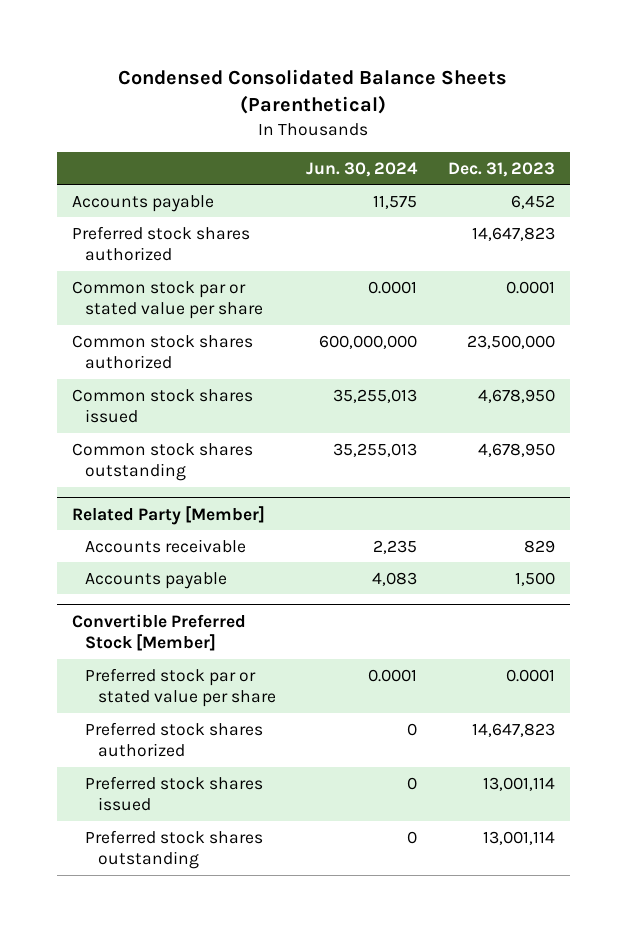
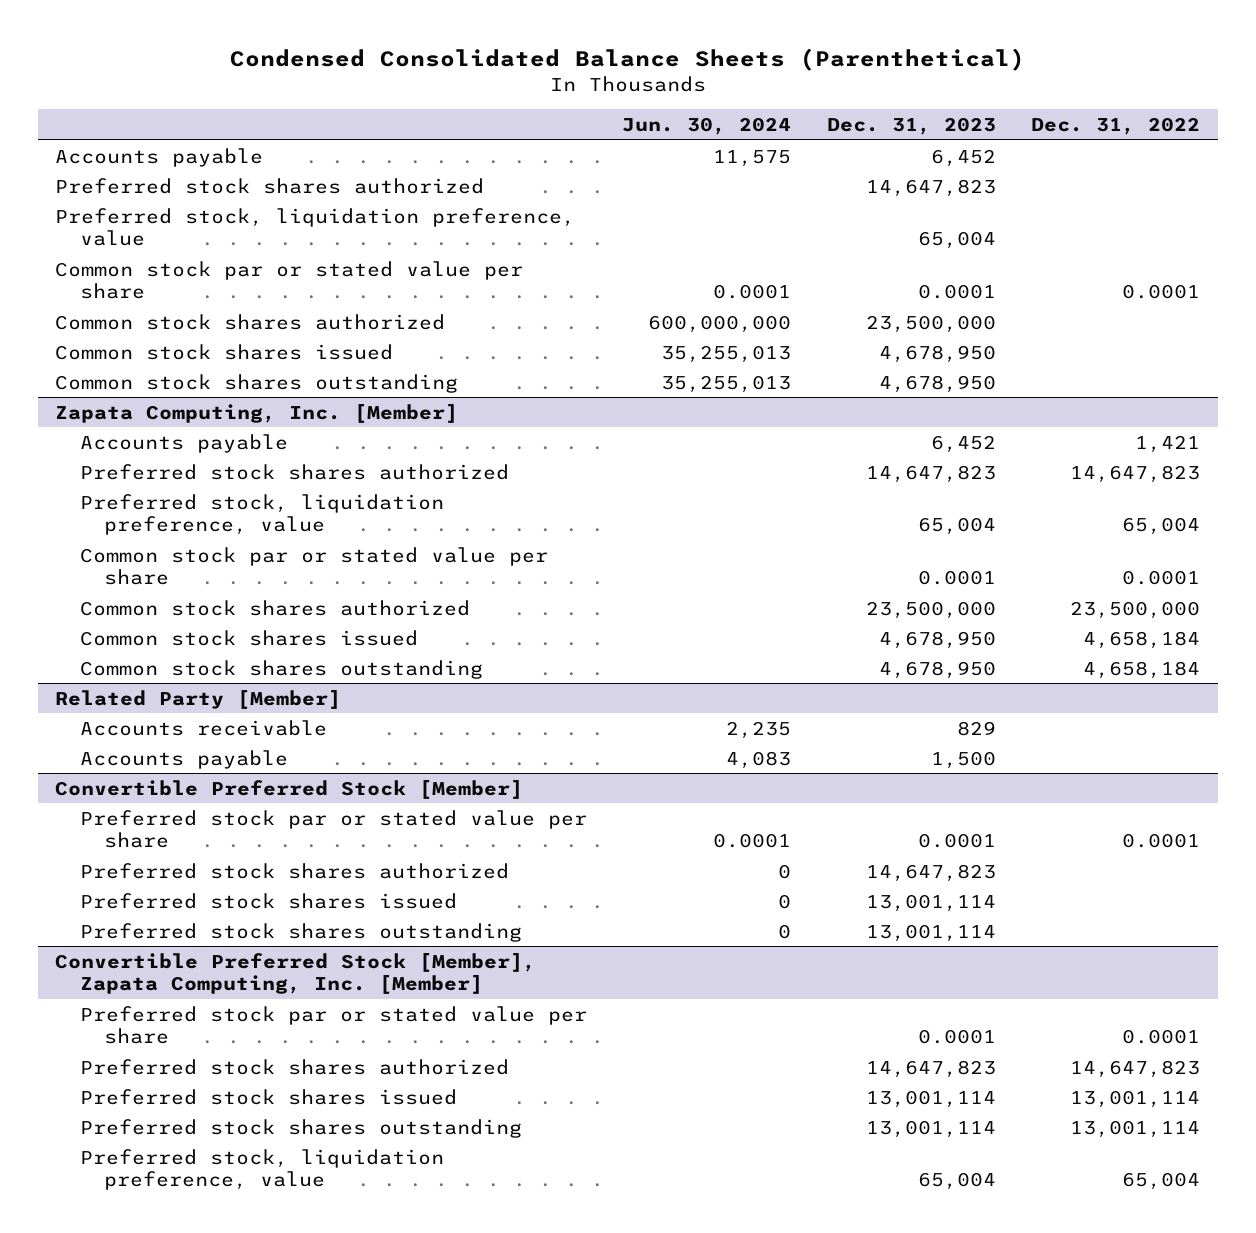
none -> [1031,116,1201,135] Dec. 31, 2022
none -> [55,207,576,247] Preferred stock, liquidation preference, value
none -> [55,403,459,423] Zapata Computing, Inc. [Member]
none -> [79,433,288,453] Accounts payable
none -> [79,463,509,480] Preferred stock shares authorized
none -> [79,493,444,536] Preferred stock, liquidation preference, value
none -> [79,546,548,586] Common stock par or stated value per share
none -> [79,599,470,616] Common stock shares authorized
none -> [79,629,418,646] Common stock shares issued
none -> [79,659,483,679] Common stock shares outstanding
none -> [55,952,537,995] Convertible Preferred Stock [Member], Zapata Computing, Inc. [Member]
none -> [79,1005,587,1045] Preferred stock par or stated value per share
none -> [79,1058,509,1075] Preferred stock shares authorized
none -> [79,1088,457,1105] Preferred stock shares issued
none -> [79,1118,522,1138] Preferred stock shares outstanding
none -> [79,1148,444,1191] Preferred stock, liquidation preference, value

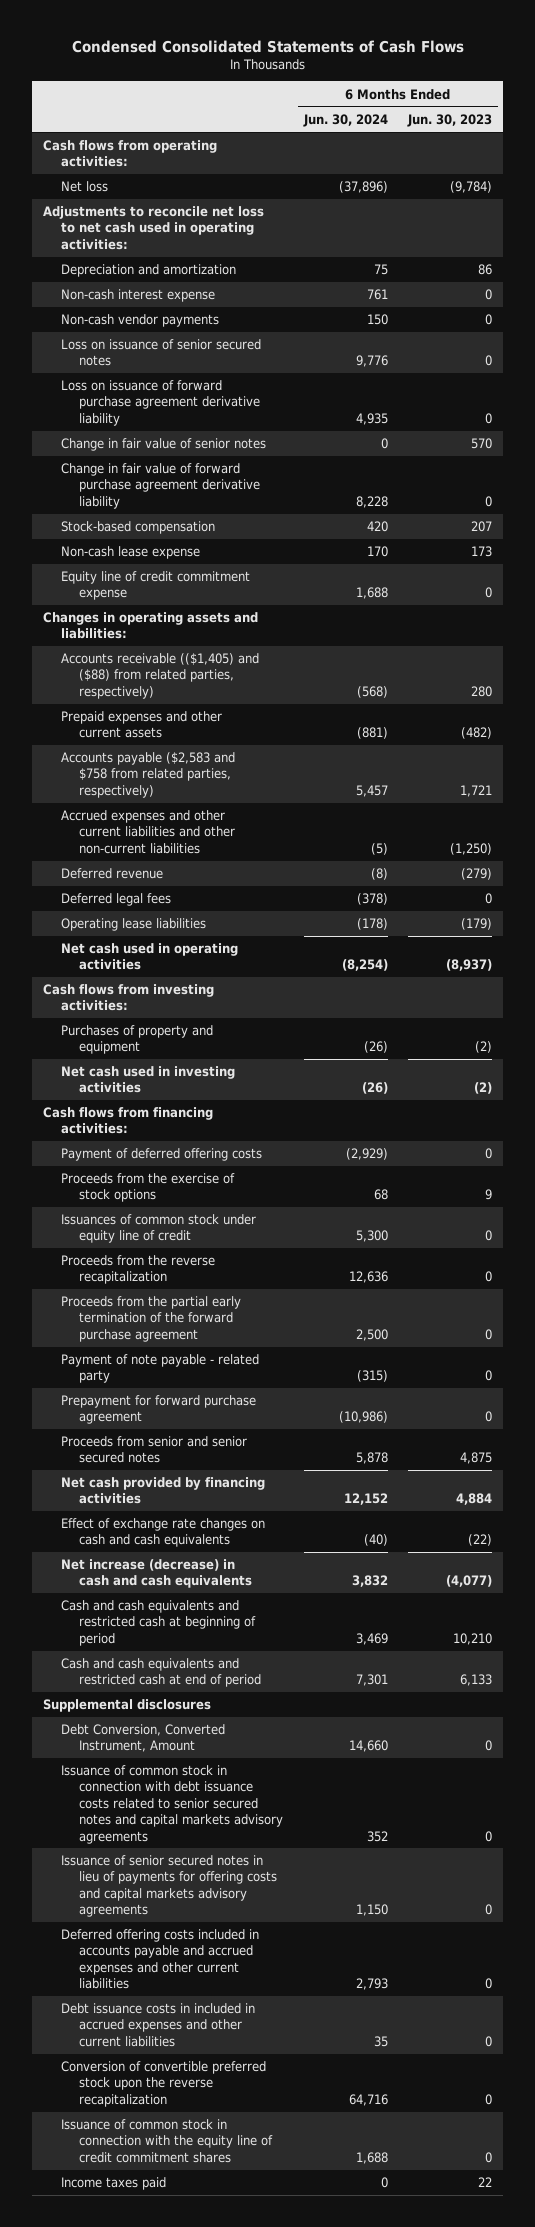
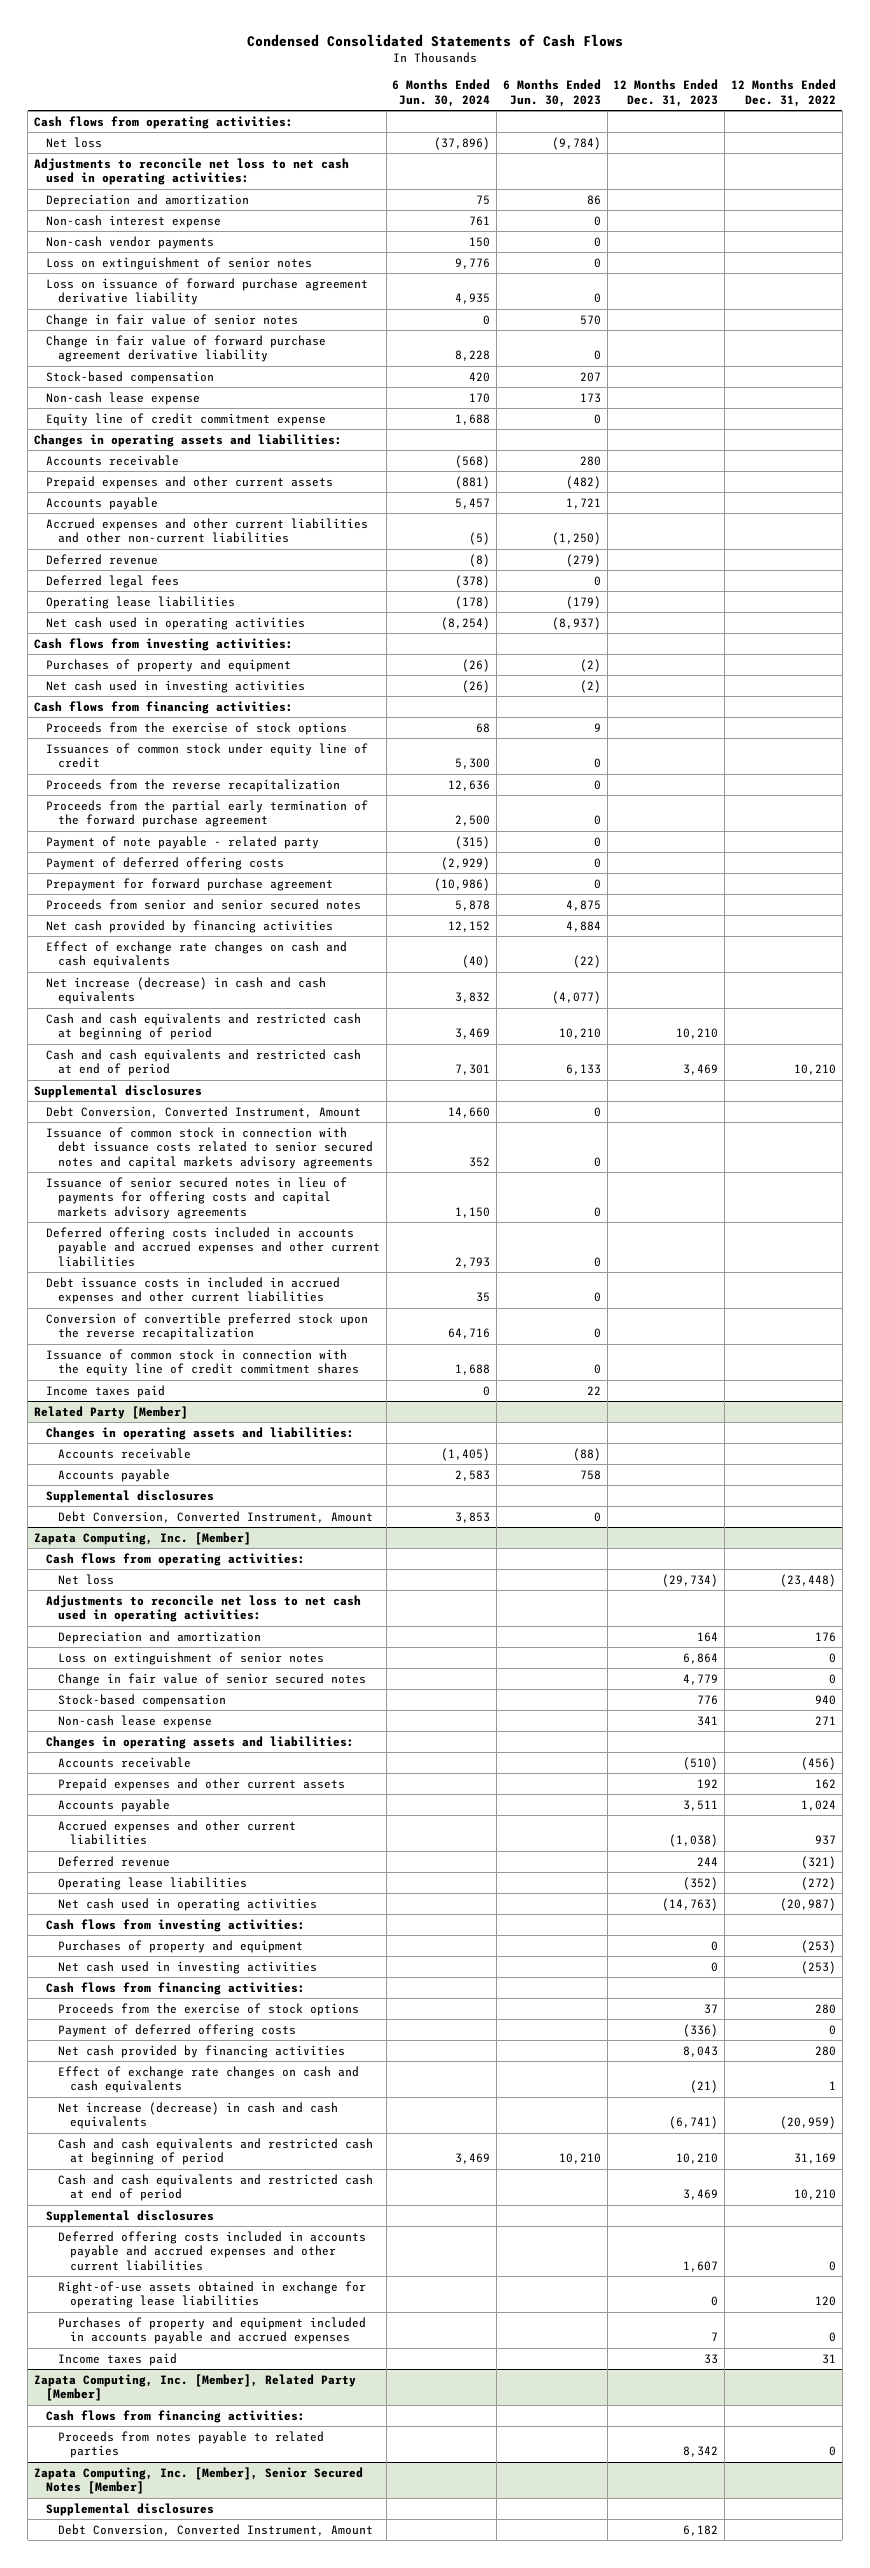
none -> [613,79,719,107] 12 Months Ended Dec. 31, 2023
none -> [730,79,836,107] 12 Months Ended Dec. 31, 2022
[60,339,261,367] Loss on issuance of senior secured notes -> [45,256,312,270] Loss on extinguishment of senior notes
[60,653,259,699] Accounts receivable (($1,405) and ($88) from related parties, respectively) -> [45,454,179,466] Accounts receivable
[60,752,235,798] Accounts payable ($2,583 and $758 from related parties, respectively) -> [45,496,158,510] Accounts payable
[60,1148,262,1162] Payment of deferred offering costs -> [45,856,284,870] Payment of deferred offering costs
none -> [33,1405,188,1419] Related Party [Member]
none -> [45,1426,354,1440] Changes in operating assets and liabilities:
none -> [57,1447,191,1459] Accounts receivable
none -> [57,1468,170,1482] Accounts payable
none -> [45,1489,214,1503] Supplemental disclosures
none -> [57,1510,373,1523] Debt Conversion, Converted Instrument, Amount
none -> [33,1531,251,1545] Zapata Computing, Inc. [Member]
none -> [45,1552,305,1566] Cash flows from operating activities:
none -> [57,1573,114,1585] Net loss
none -> [45,1594,361,1623] Adjustments to reconcile net loss to net cash used in operating activities:
none -> [57,1630,261,1644] Depreciation and amortization
none -> [57,1651,324,1665] Loss on extinguishment of senior notes
none -> [57,1672,366,1686] Change in fair value of senior secured notes
none -> [57,1693,226,1707] Stock-based compensation
none -> [57,1714,212,1728] Non-cash lease expense
none -> [45,1735,354,1749] Changes in operating assets and liabilities:
none -> [57,1756,191,1768] Accounts receivable
none -> [57,1777,345,1791] Prepaid expenses and other current assets
none -> [57,1798,170,1812] Accounts payable
none -> [57,1819,296,1846] Accrued expenses and other current liabilities
none -> [57,1855,170,1867] Deferred revenue
none -> [57,1876,247,1890] Operating lease liabilities
none -> [57,1897,317,1911] Net cash used in operating activities
none -> [45,1918,305,1932] Cash flows from investing activities:
none -> [57,1939,303,1953] Purchases of property and equipment
none -> [57,1960,317,1974] Net cash used in investing activities
none -> [45,1981,305,1995] Cash flows from financing activities:
none -> [57,2002,359,2016] Proceeds from the exercise of stock options
none -> [57,2023,296,2037] Payment of deferred offering costs
none -> [57,2044,345,2058] Net cash provided by financing activities
none -> [57,2065,359,2094] Effect of exchange rate changes on cash and cash equivalents
none -> [57,2101,338,2130] Net increase (decrease) in cash and cash equivalents
none -> [57,2137,373,2166] Cash and cash equivalents and restricted cash at beginning of period
none -> [57,2173,373,2202] Cash and cash equivalents and restricted cash at end of period
none -> [45,2209,214,2223] Supplemental disclosures
none -> [57,2230,366,2272] Deferred offering costs included in accounts payable and accrued expenses and other current liabilities
none -> [57,2280,366,2309] Right-of-use assets obtained in exchange for operating lease liabilities
none -> [57,2316,366,2345] Purchases of property and equipment included in accounts payable and accrued expenses
none -> [57,2352,177,2366] Income taxes paid
none -> [33,2373,356,2402] Zapata Computing, Inc. [Member], Related Party [Member]
none -> [45,2409,305,2423] Cash flows from financing activities:
none -> [57,2430,324,2459] Proceeds from notes payable to related parties
none -> [33,2466,363,2495] Zapata Computing, Inc. [Member], Senior Secured Notes [Member]
none -> [45,2502,214,2516] Supplemental disclosures
none -> [57,2523,373,2536] Debt Conversion, Converted Instrument, Amount

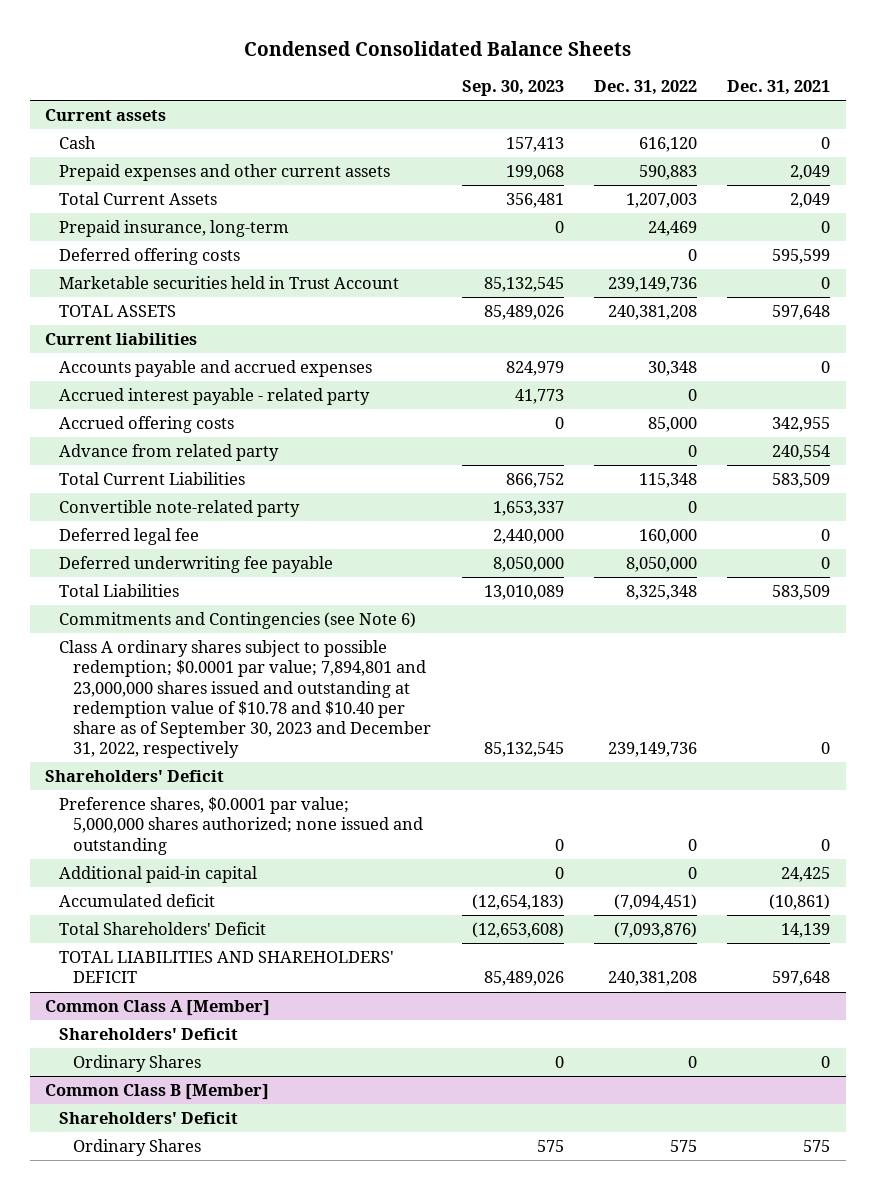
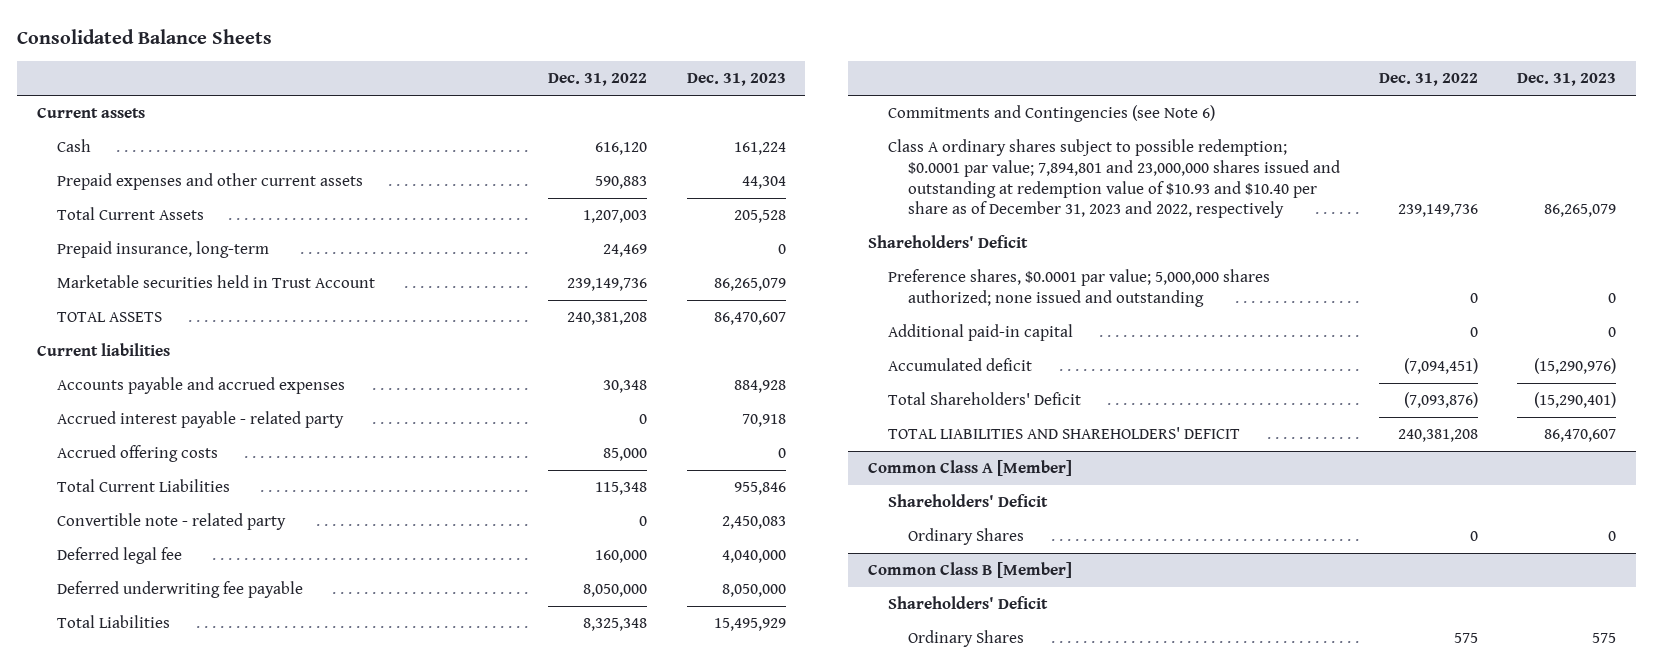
[243,40,631,56] Condensed Consolidated Balance Sheets -> [17,28,273,44] Consolidated Balance Sheets
[461,80,564,97] Sep. 30, 2023 -> none
[727,80,831,96] Dec. 31, 2021 -> none
none -> [686,73,786,87] Dec. 31, 2023
[59,248,241,266] Deferred offering costs -> none
[59,444,280,462] Advance from related party -> none
[59,500,301,518] Convertible note-related party -> [56,513,286,531] Convertible note - related party
[59,640,432,759] Class A ordinary shares subject to possible redemption; $0.0001 par value; 7,894,801 and 23,000,000 shares issued and outstanding at redemption value of $10.78 and $10.40 per share as of September 30, 2023 and December 31, 2022, respectively -> [887,139,1340,219] Class A ordinary shares subject to possible redemption; $0.0001 par value; 7,894,801 and 23,000,000 shares issued and outstanding at redemption value of $10.93 and $10.40 per share as of December 31, 2023 and 2022, respectively

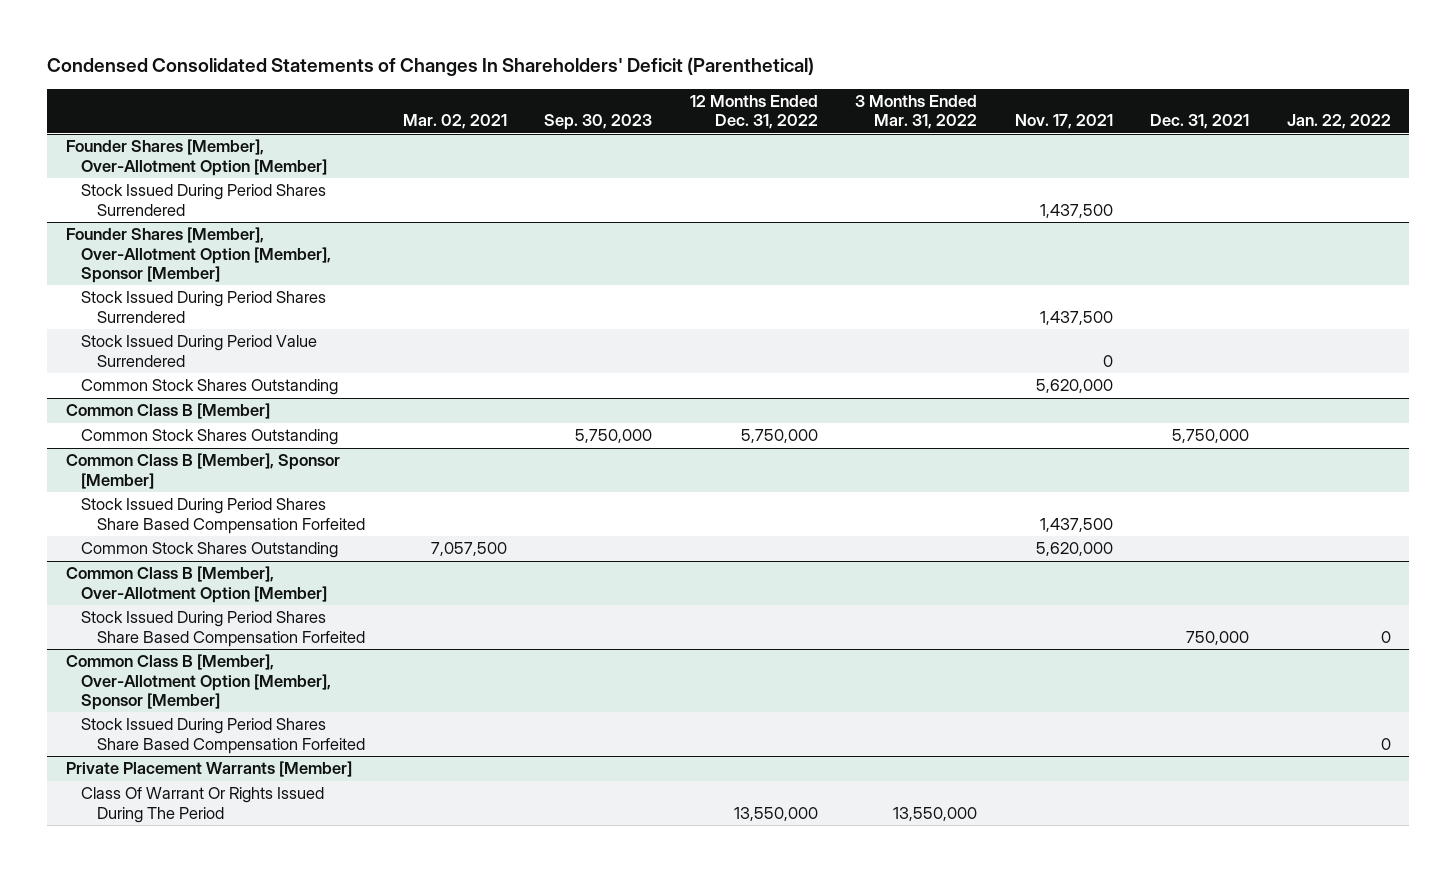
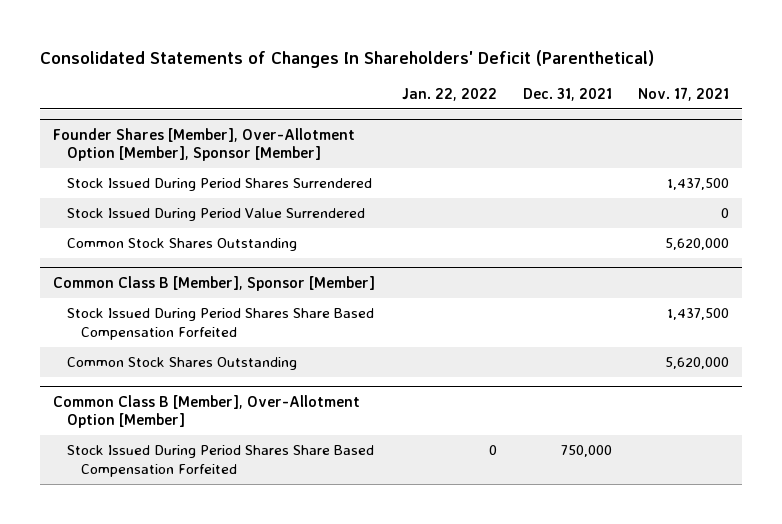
[46,57,814,77] Condensed Consolidated Statements of Changes In Shareholders' Deficit (Parenthetical) -> [40,49,655,68] Consolidated Statements of Changes In Shareholders' Deficit (Parenthetical)
[402,114,507,130] Mar. 02, 2021 -> none
[544,114,653,131] Sep. 30, 2023 -> none
[689,95,818,130] 12 Months Ended Dec. 31, 2022 -> none
[855,95,978,130] 3 Months Ended Mar. 31, 2022 -> none
[65,139,328,176] Founder Shares [Member], Over-Allotment Option [Member] -> none
[81,184,327,216] Stock Issued During Period Shares Surrendered -> none
[65,403,270,420] Common Class B [Member] -> none
[81,429,339,446] Common Stock Shares Outstanding -> none
[65,654,332,710] Common Class B [Member], Over-Allotment Option [Member], Sponsor [Member] -> none
[81,718,365,754] Stock Issued During Period Shares Share Based Compensation Forfeited -> none
[65,761,352,778] Private Placement Warrants [Member] -> none
[81,787,325,823] Class Of Warrant Or Rights Issued During The Period -> none

